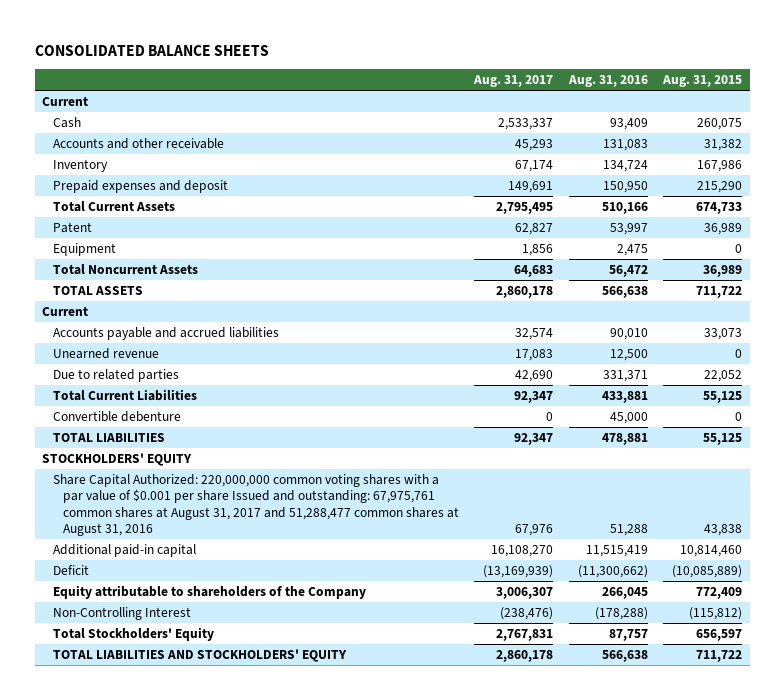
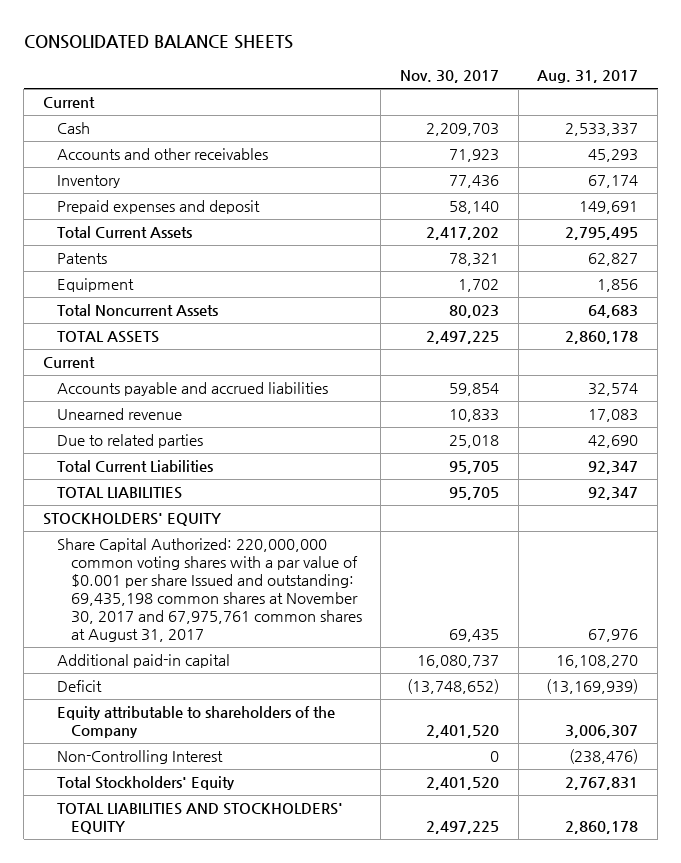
[567,75,648,88] Aug. 31, 2016 -> none
[661,75,742,88] Aug. 31, 2015 -> none
none -> [400,70,500,84] Nov. 30, 2017
[52,137,224,149] Accounts and other receivable -> [56,148,268,161] Accounts and other receivables
[52,221,92,233] Patent -> [56,253,107,265] Patents
[52,410,181,422] Convertible debenture -> none
[52,473,460,537] Share Capital Authorized: 220,000,000 common voting shares with a par value of $0.001 per share Issued and outstanding: 67,975,761 common shares at August 31, 2017 and 51,288,477 common shares at August 31, 2016 -> [56,538,362,642] Share Capital Authorized: 220,000,000 common voting shares with a par value of $0.001 per share Issued and outstanding: 69,435,198 common shares at November 30, 2017 and 67,975,761 common shares at August 31, 2017

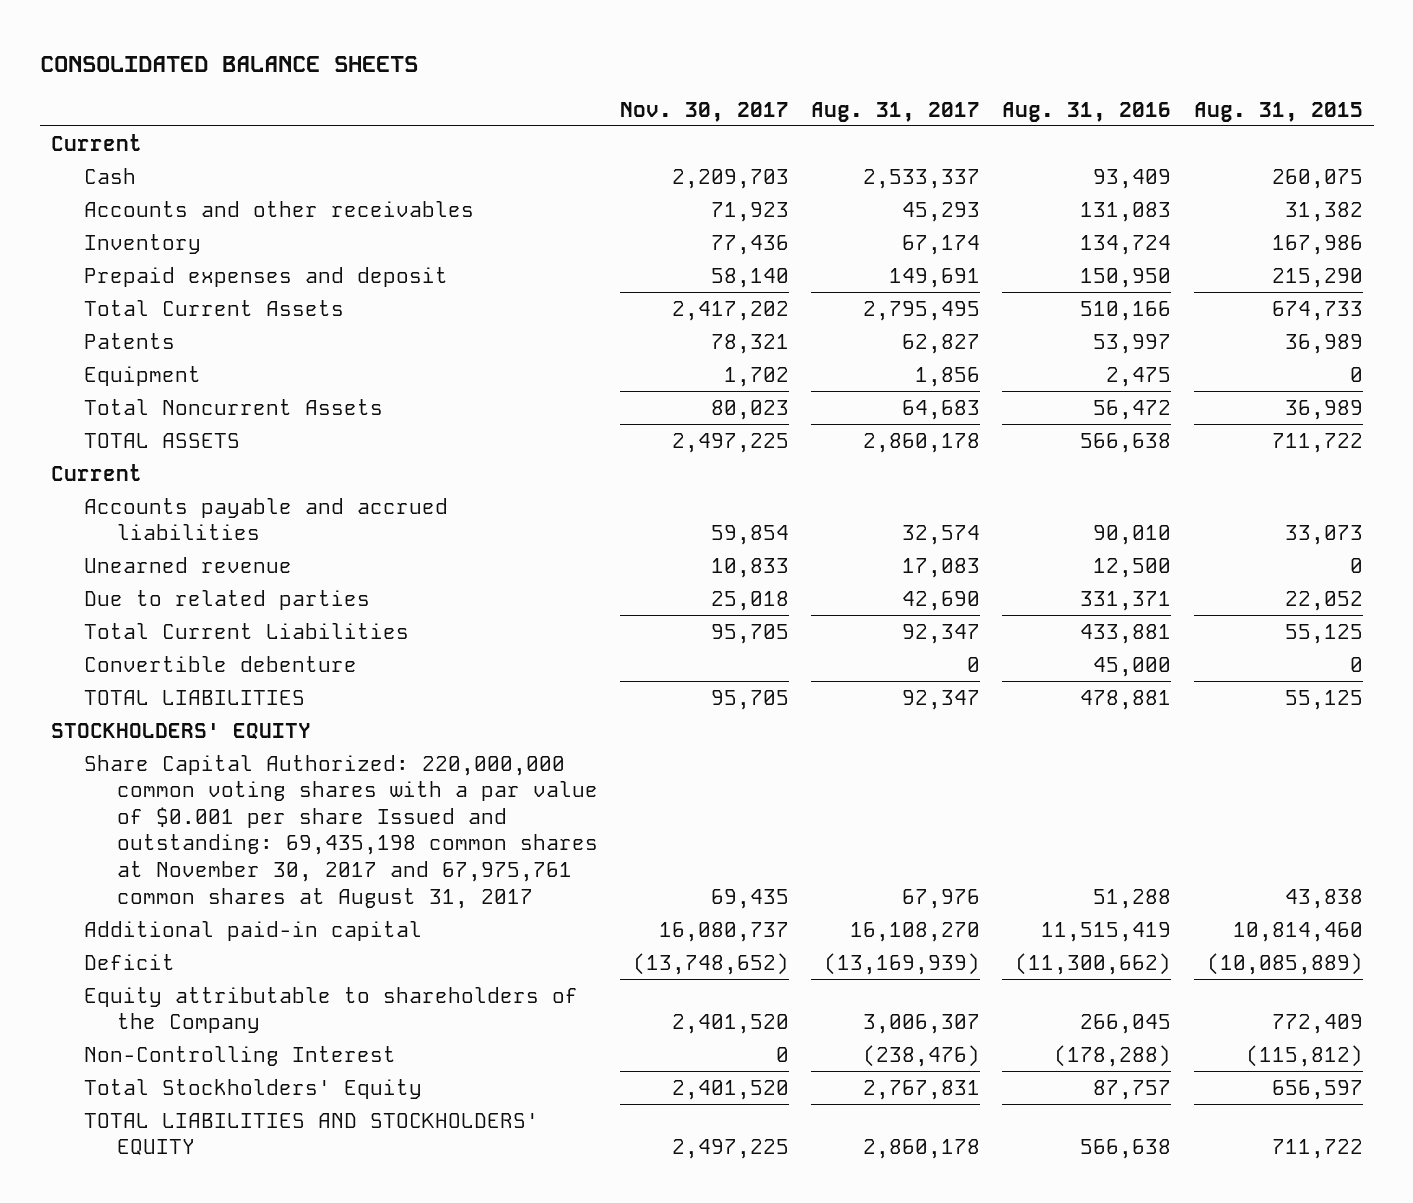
none -> [1002,101,1172,122] Aug. 31, 2016
none -> [1193,101,1363,122] Aug. 31, 2015
none -> [83,655,357,672] Convertible debenture

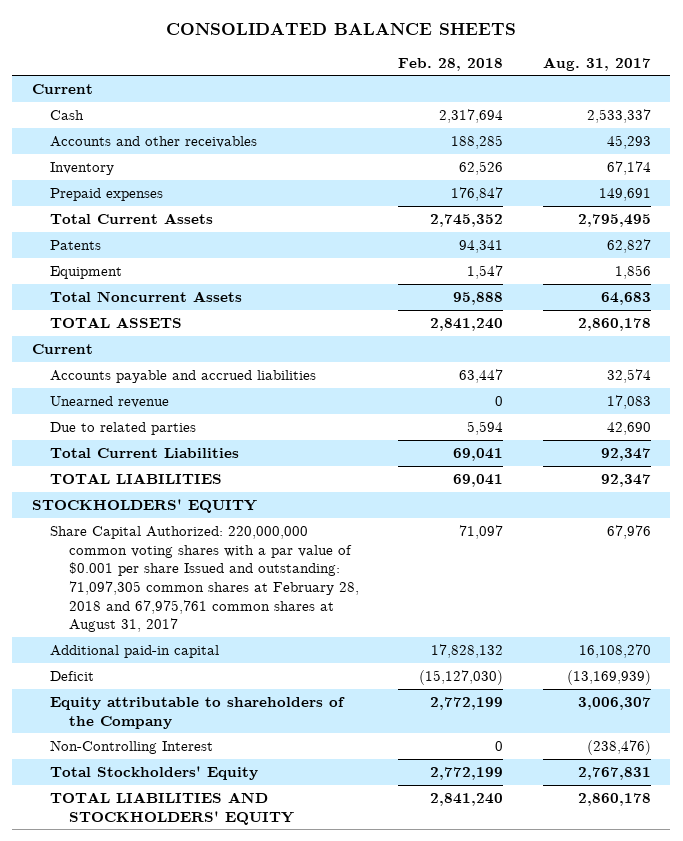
[619,101,789,122] Nov. 30, 2017 -> none
[1002,101,1172,122] Aug. 31, 2016 -> none
[1193,101,1363,122] Aug. 31, 2015 -> none
none -> [398,57,504,71] Feb. 28, 2018
[83,266,448,287] Prepaid expenses and deposit -> [50,187,164,201] Prepaid expenses
[83,655,357,672] Convertible debenture -> none
[83,754,598,909] Share Capital Authorized: 220,000,000 common voting shares with a par value of $0.001 per share Issued and outstanding: 69,435,198 common shares at November 30, 2017 and 67,975,761 common shares at August 31, 2017 -> [50,525,359,633] Share Capital Authorized: 220,000,000 common voting shares with a par value of $0.001 per share Issued and outstanding: 71,097,305 common shares at February 28, 2018 and 67,975,761 common shares at August 31, 2017

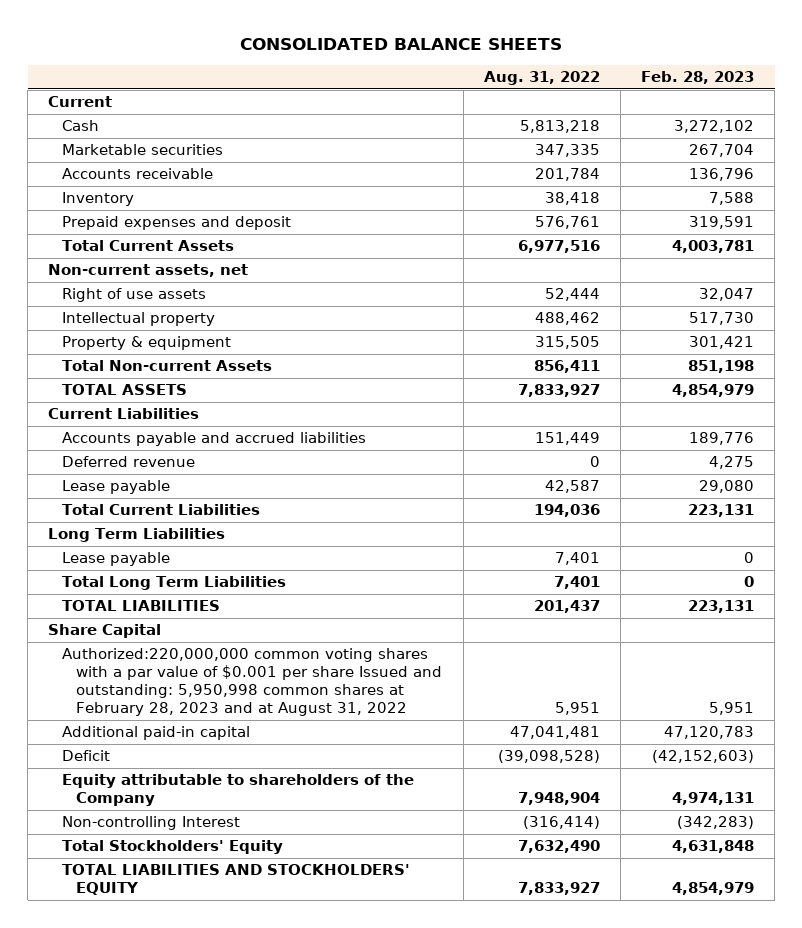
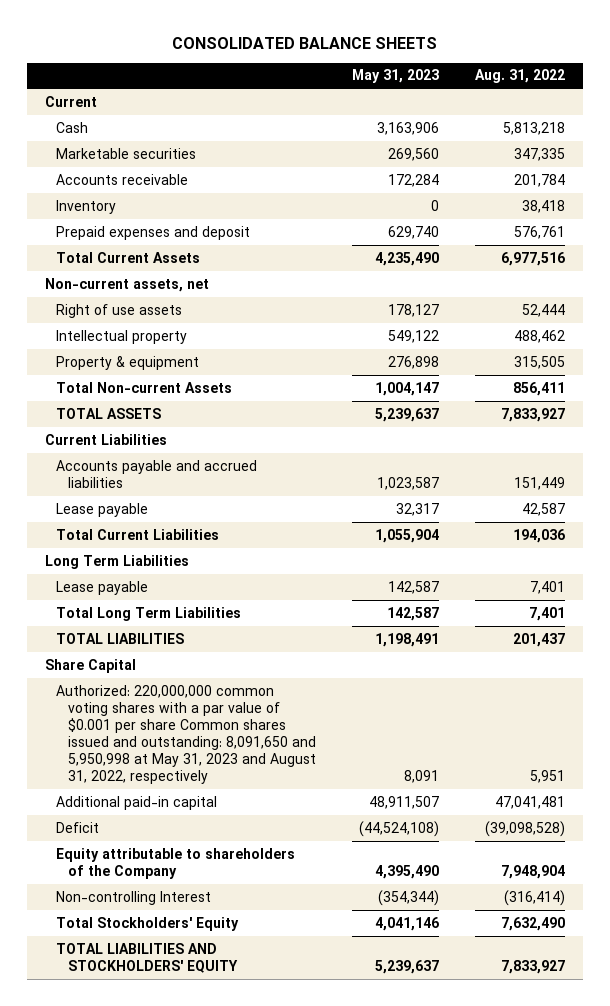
[641,70,755,84] Feb. 28, 2023 -> none
none -> [351,69,439,84] May 31, 2023
[62,456,196,468] Deferred revenue -> none
[62,648,443,717] Authorized:220,000,000 common voting shares with a par value of $0.001 per share Issued and outstanding: 5,950,998 common shares at February 28, 2023 and at August 31, 2022 -> [56,684,316,785] Authorized: 220,000,000 common voting shares with a par value of $0.001 per share Common shares issued and outstanding: 8,091,650 and 5,950,998 at May 31, 2023 and August 31, 2022, respectively

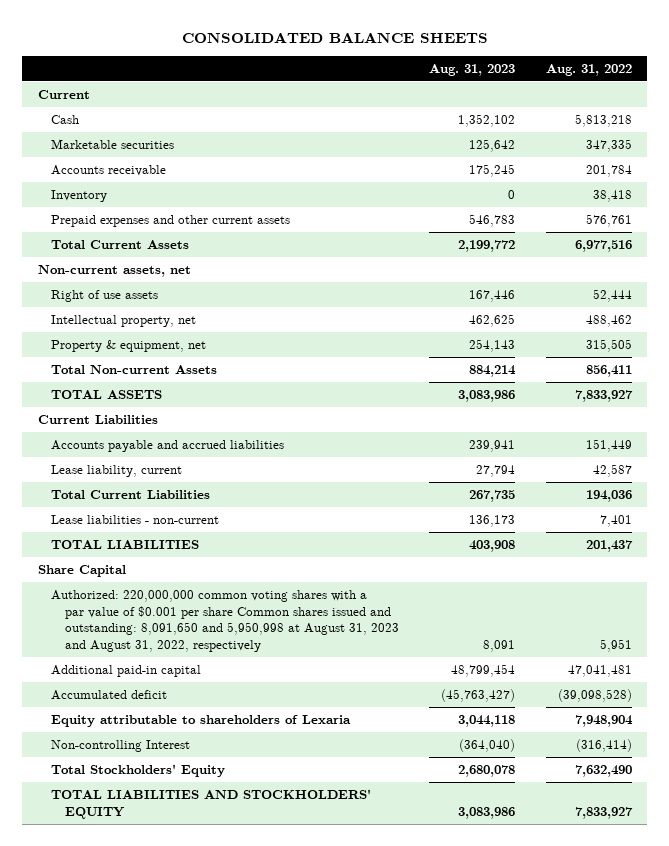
[351,69,439,84] May 31, 2023 -> none
none -> [429,63,516,76] Aug. 31, 2023
[56,225,251,240] Prepaid expenses and deposit -> [51,214,291,227] Prepaid expenses and other current assets
[56,329,188,344] Intellectual property -> [51,314,197,327] Intellectual property, net
[56,355,200,370] Property & equipment -> [51,339,207,352] Property & equipment, net
[56,502,149,517] Lease payable -> [51,464,183,477] Lease liability, current
[44,554,189,569] Long Term Liabilities -> none
[56,606,242,621] Total Long Term Liabilities -> none
[56,580,149,595] Lease payable -> [51,514,220,524] Lease liabilities - non-current
[56,684,316,785] Authorized: 220,000,000 common voting shares with a par value of $0.001 per share Common shares issued and outstanding: 8,091,650 and 5,950,998 at May 31, 2023 and August 31, 2022, respectively -> [51,589,400,653] Authorized: 220,000,000 common voting shares with a par value of $0.001 per share Common shares issued and outstanding: 8,091,650 and 5,950,998 at August 31, 2023 and August 31, 2022, respectively
[56,821,100,833] Deficit -> [51,689,168,700] Accumulated deficit
[56,847,296,879] Equity attributable to shareholders of the Company -> [51,714,352,727] Equity attributable to shareholders of Lexaria

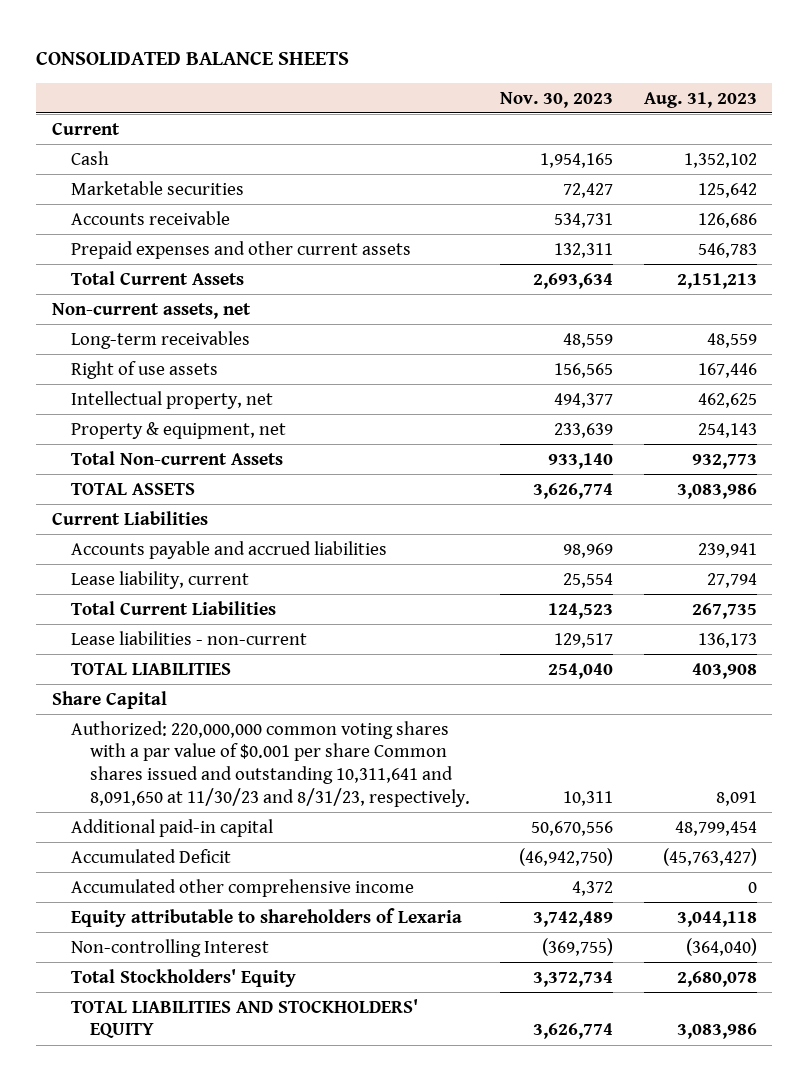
[545,63,632,76] Aug. 31, 2022 -> none
none -> [500,91,614,108] Nov. 30, 2023
[51,189,108,202] Inventory -> none
[469,163,516,177] 175,245 -> [698,212,758,228] 126,686
[458,239,516,252] 2,199,772 -> [677,272,758,289] 2,151,213
none -> [70,330,250,349] Long-term receivables
[469,364,517,377] 884,214 -> [692,453,758,469] 932,773
[51,589,400,653] Authorized: 220,000,000 common voting shares with a par value of $0.001 per share Common shares issued and outstanding: 8,091,650 and 5,950,998 at August 31, 2023 and August 31, 2022, respectively -> [70,720,470,807] Authorized: 220,000,000 common voting shares with a par value of $0.001 per share Common shares issued and outstanding 10,311,641 and 8,091,650 at 11/30/23 and 8/31/23, respectively.
[51,689,168,700] Accumulated deficit -> [70,848,231,863] Accumulated Deficit
none -> [70,878,414,897] Accumulated other comprehensive income

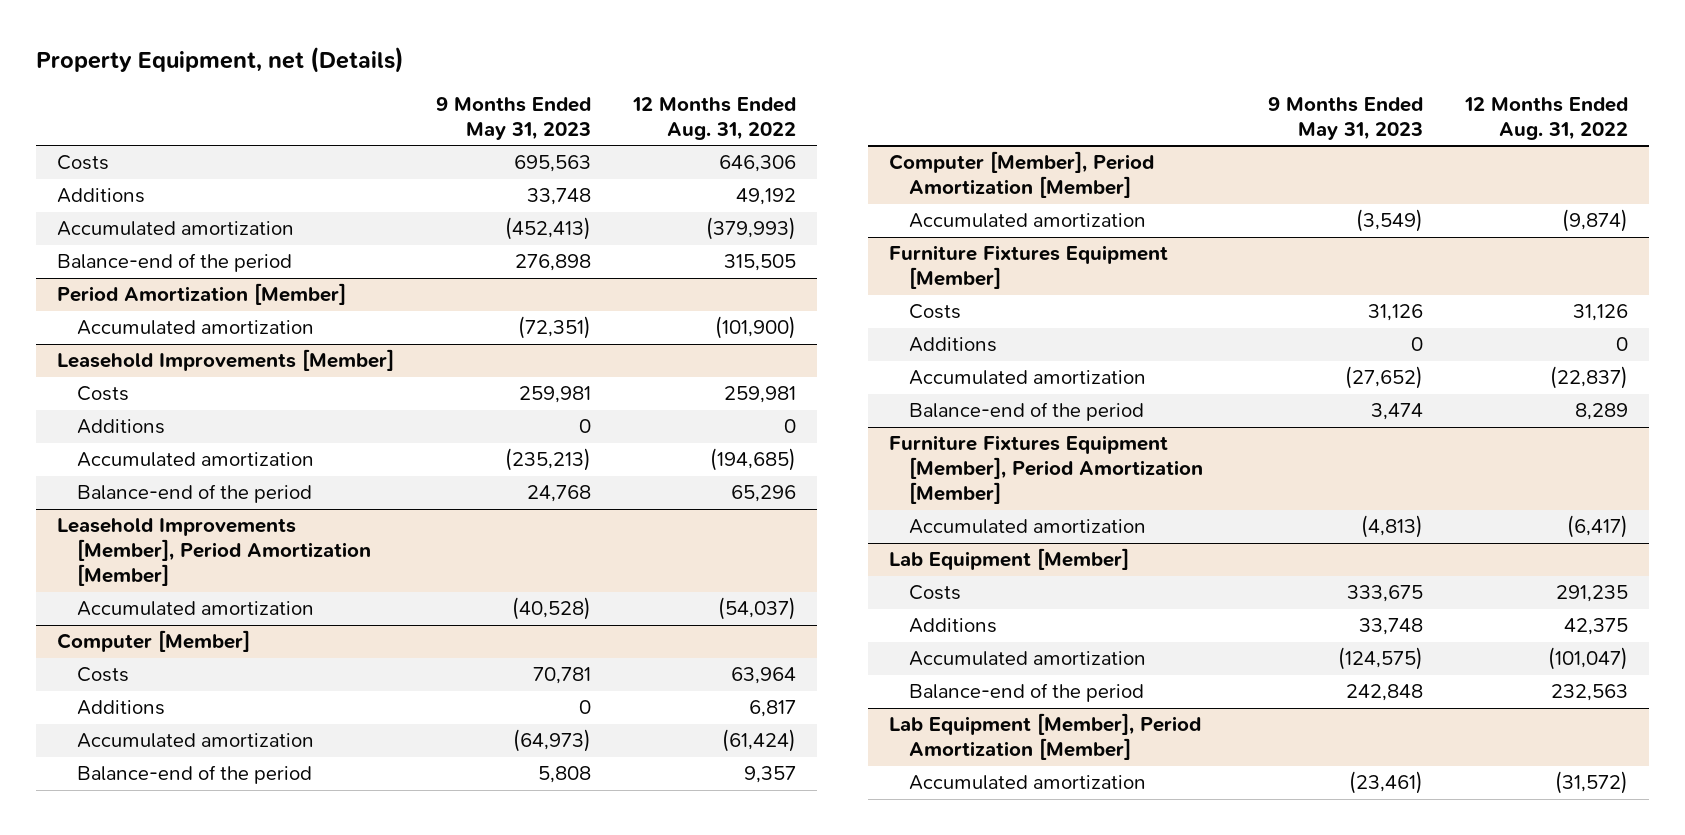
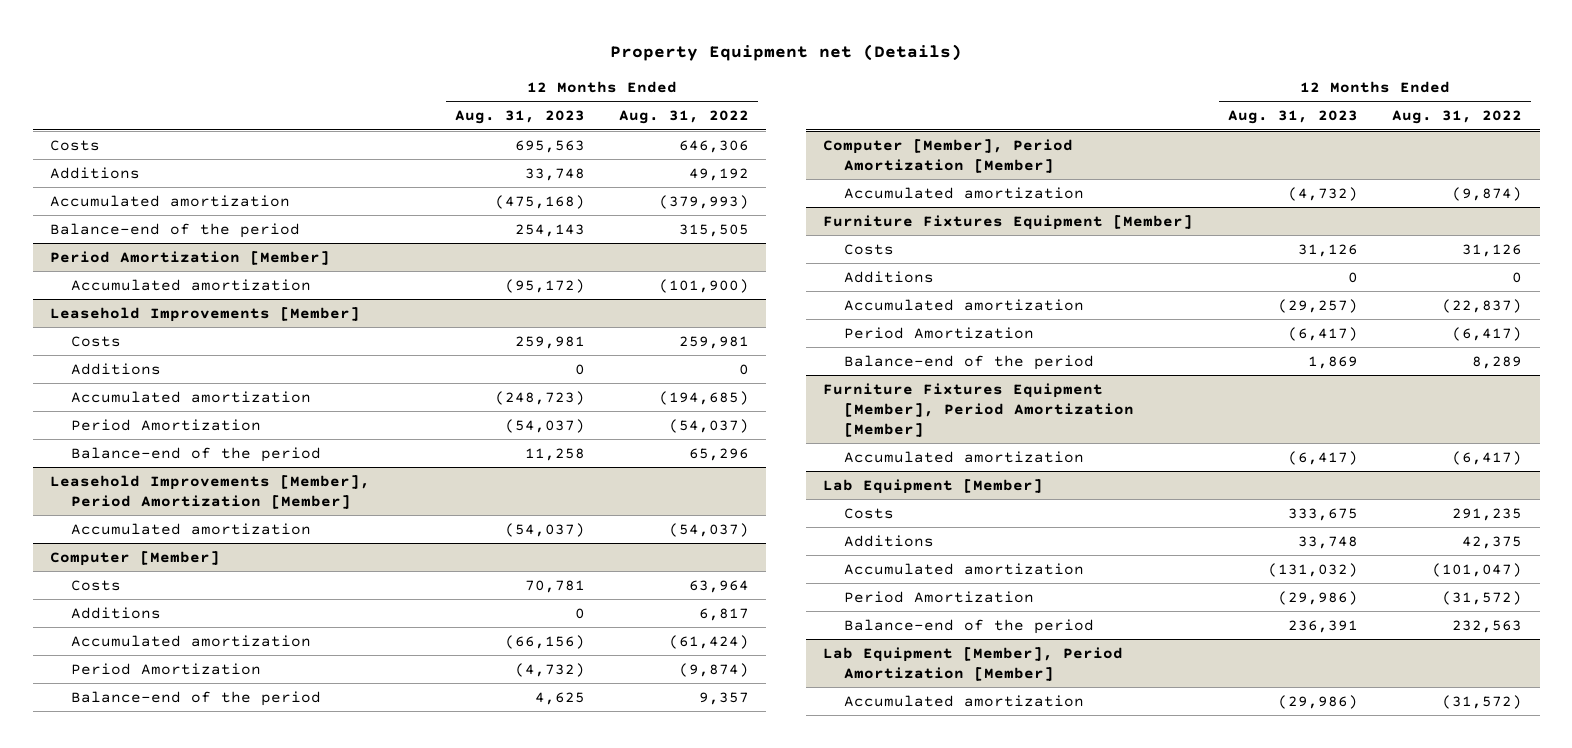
[35,46,404,73] Property Equipment, net (Details) -> [610,44,963,62] Property Equipment net (Details)
[436,97,592,140] 9 Months Ended May 31, 2023 -> none
none -> [454,110,585,125] Aug. 31, 2023
none -> [70,418,261,431] Period Amortization
none -> [70,662,261,675] Period Amortization
none -> [843,326,1034,339] Period Amortization
none -> [843,590,1034,603] Period Amortization

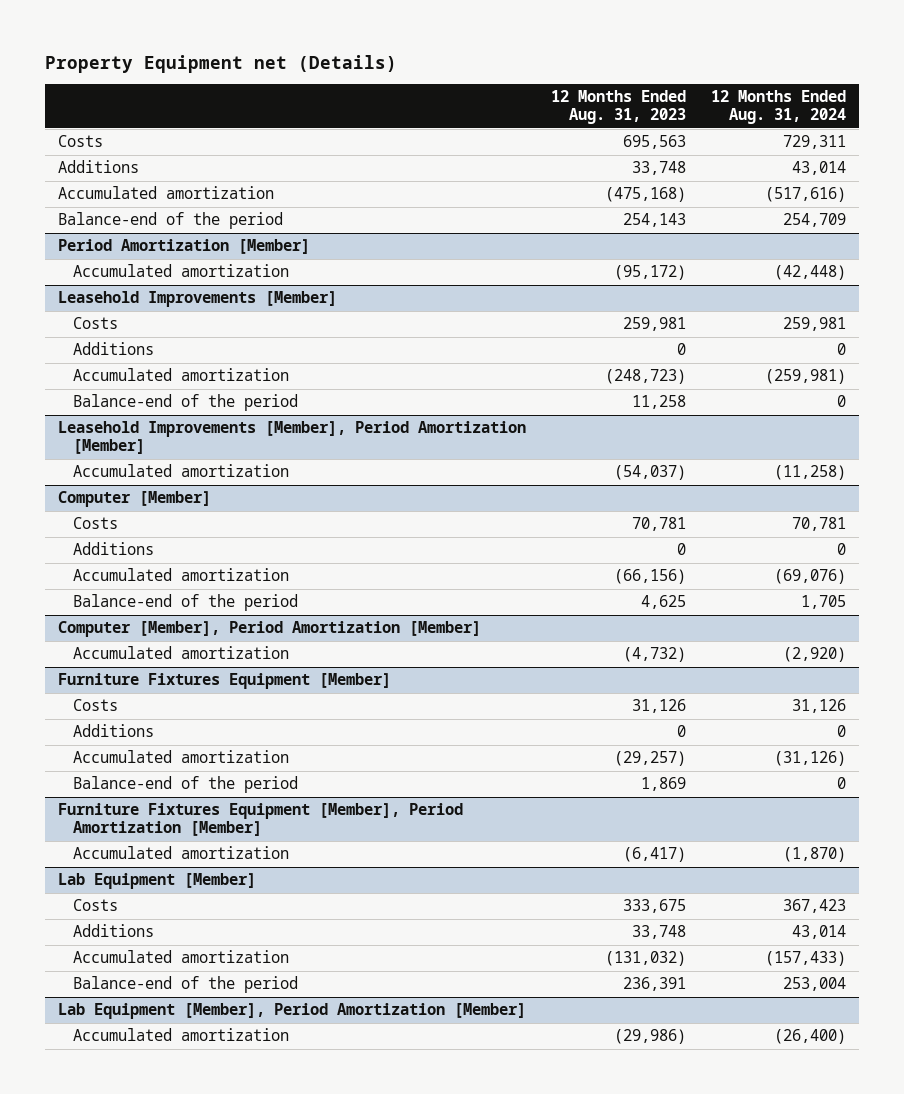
[619,110,750,125] Aug. 31, 2022 -> none
none -> [711,90,847,125] 12 Months Ended Aug. 31, 2024
[70,418,261,431] Period Amortization -> none
[70,662,261,675] Period Amortization -> none
[843,326,1034,339] Period Amortization -> none
[843,590,1034,603] Period Amortization -> none

